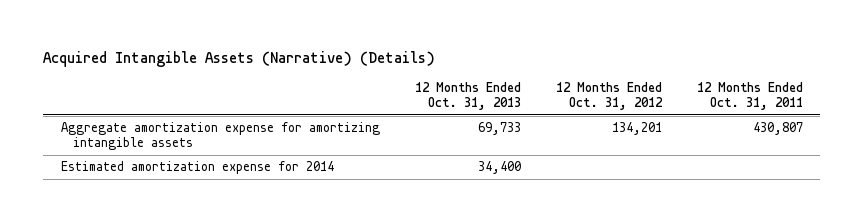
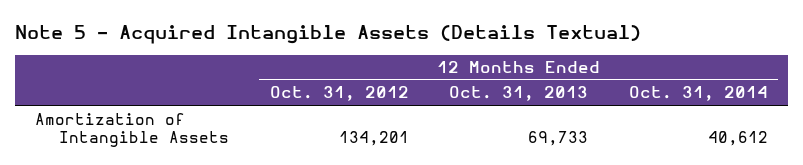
[43,51,436,68] Acquired Intangible Assets (Narrative) (Details) -> [14,24,641,44] Note 5 - Acquired Intangible Assets (Details Textual)
[696,82,803,111] 12 Months Ended Oct. 31, 2011 -> none
none -> [628,86,768,102] Oct. 31, 2014
[60,161,334,175] Estimated amortization expense for 2014 -> none
[60,122,380,151] Aggregate amortization expense for amortizing intangible assets -> [35,112,229,148] Amortization of Intangible Assets

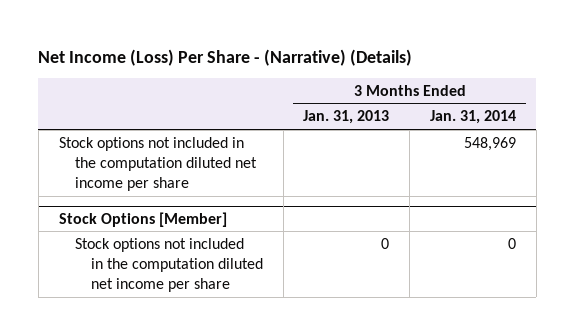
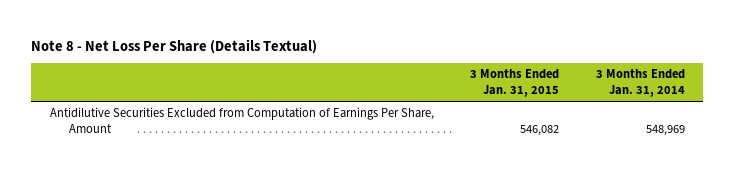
[38,48,413,66] Net Income (Loss) Per Share - (Narrative) (Details) -> [31,38,318,54] Note 8 - Net Loss Per Share (Details Textual)
[303,110,390,125] Jan. 31, 2013 -> none
none -> [470,69,560,98] 3 Months Ended Jan. 31, 2015
[58,211,227,227] Stock Options [Member] -> none
[74,237,263,293] Stock options not included in the computation diluted net income per share -> none
[58,136,257,192] Stock options not included in the computation diluted net income per share -> [49,107,434,134] Antidilutive Securities Excluded from Computation of Earnings Per Share, Amount

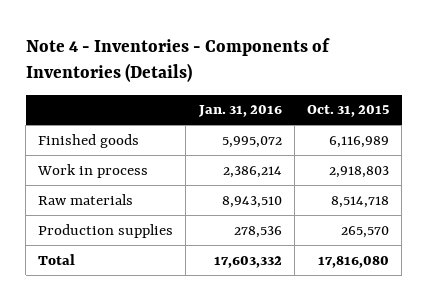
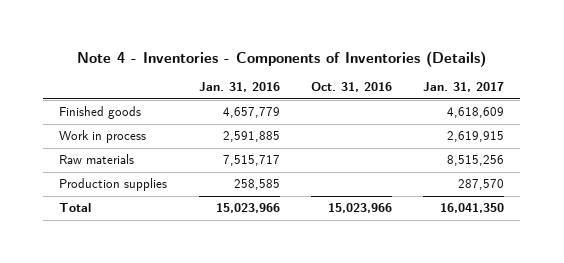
[306,105,389,118] Oct. 31, 2015 -> none
none -> [311,82,393,93] Oct. 31, 2016
none -> [423,82,505,93] Jan. 31, 2017
[221,135,282,148] 5,995,072 -> [222,107,280,119] 4,657,779
[222,165,282,178] 2,386,214 -> [222,131,280,143] 2,591,885
[221,195,282,208] 8,943,510 -> [222,155,280,167] 7,515,717
[233,225,282,238] 278,536 -> [233,179,280,191] 258,585
[213,255,282,268] 17,603,332 -> [215,203,280,214] 15,023,966

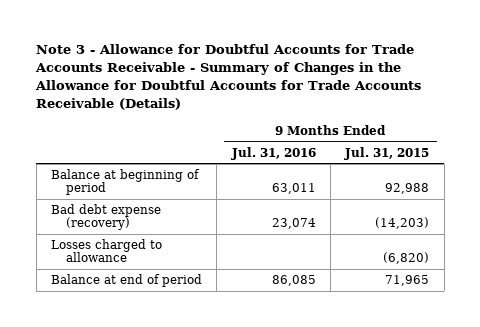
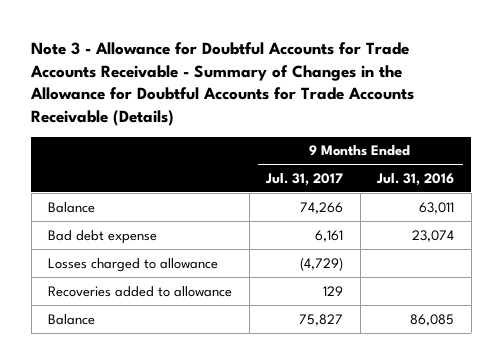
[344,146,430,160] Jul. 31, 2015 -> none
none -> [265,172,344,186] Jul. 31, 2017
[51,169,201,196] Balance at beginning of period -> [48,201,96,213] Balance
[51,204,162,231] Bad debt expense (recovery) -> [48,229,158,244] Bad debt expense
none -> [48,285,233,297] Recoveries added to allowance
[51,274,203,288] Balance at end of period -> [48,313,96,325] Balance

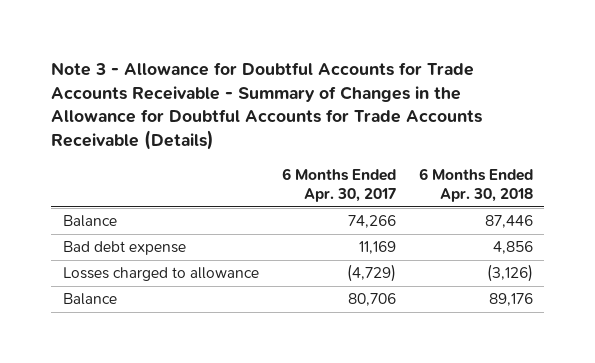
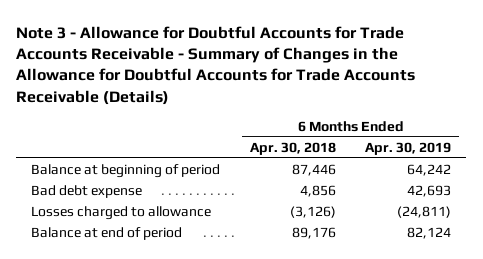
[281,167,396,202] 6 Months Ended Apr. 30, 2017 -> none
none -> [365,141,452,155] Apr. 30, 2019
[62,214,117,227] Balance -> [31,163,221,178] Balance at beginning of period
[62,292,117,305] Balance -> [31,226,183,240] Balance at end of period

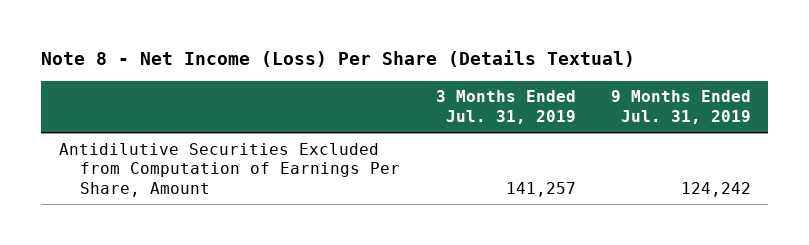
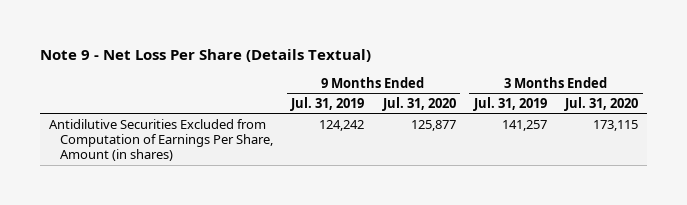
[41,50,636,68] Note 8 - Net Income (Loss) Per Share (Details Textual) -> [39,48,371,62] Note 9 - Net Loss Per Share (Details Textual)
none -> [381,96,456,111] Jul. 31, 2020
none -> [564,96,639,111] Jul. 31, 2020
[58,142,401,197] Antidilutive Securities Excluded from Computation of Earnings Per Share, Amount -> [48,118,274,162] Antidilutive Securities Excluded from Computation of Earnings Per Share, Amount (in shares)

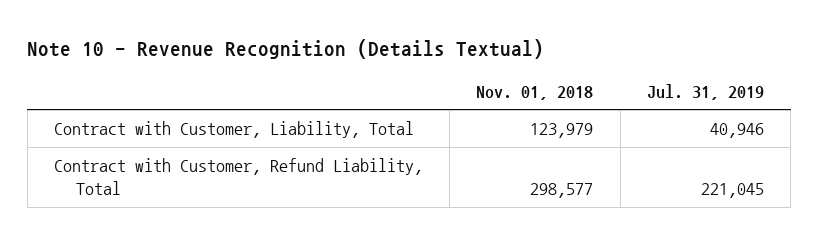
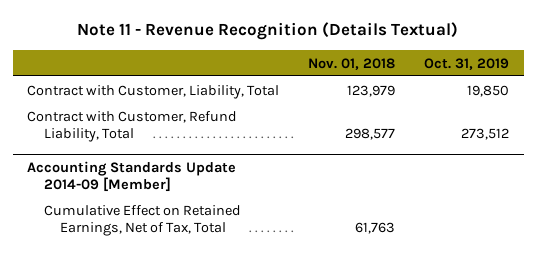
[27,38,545,59] Note 10 - Revenue Recognition (Details Textual) -> [77,22,459,41] Note 11 - Revenue Recognition (Details Textual)
[646,83,764,100] Jul. 31, 2019 -> none
none -> [424,57,510,70] Oct. 31, 2019
none -> [27,161,237,192] Accounting Standards Update 2014-09 [Member]
none -> [43,204,241,236] Cumulative Effect on Retained Earnings, Net of Tax, Total

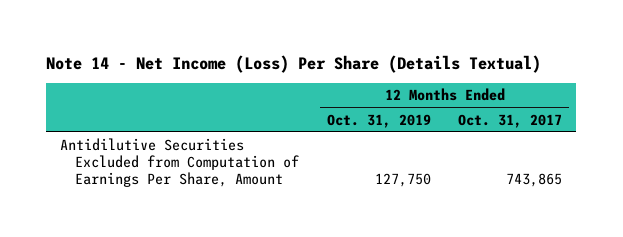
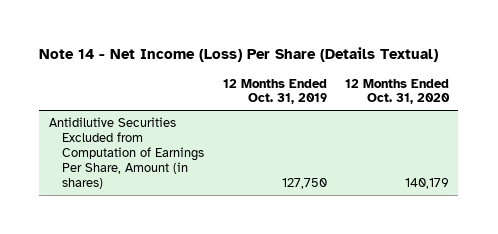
[458,113,563,128] Oct. 31, 2017 -> none
none -> [345,78,451,105] 12 Months Ended Oct. 31, 2020
[60,138,300,187] Antidilutive Securities Excluded from Computation of Earnings Per Share, Amount -> [48,117,204,189] Antidilutive Securities Excluded from Computation of Earnings Per Share, Amount (in shares)

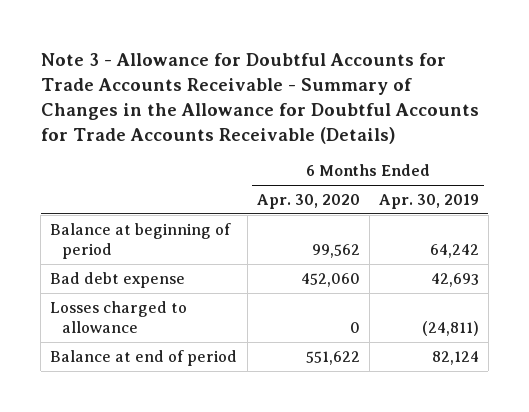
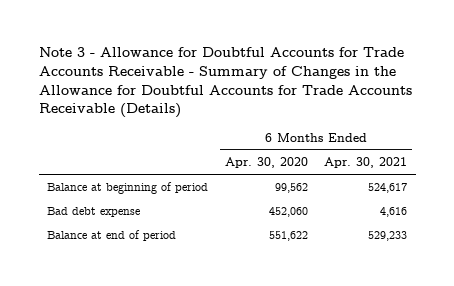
[378,194,479,210] Apr. 30, 2019 -> none
none -> [324,157,408,169] Apr. 30, 2021
[50,300,188,333] Losses charged to allowance -> none

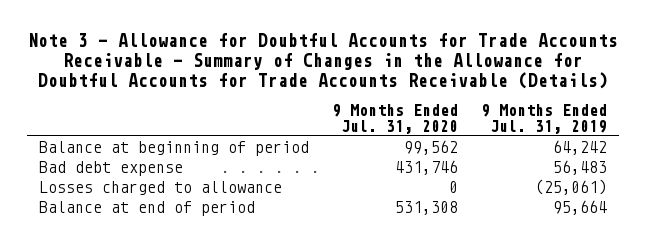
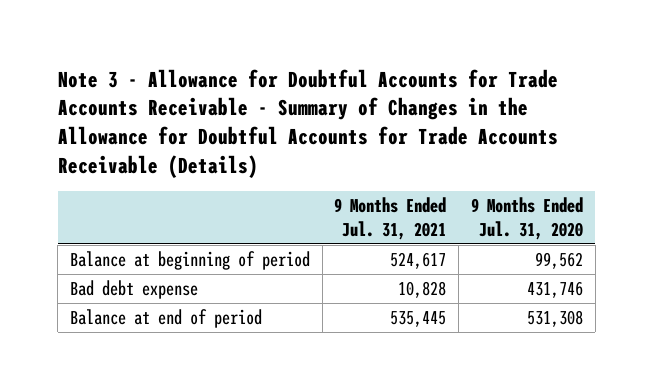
[481,103,608,134] 9 Months Ended Jul. 31, 2019 -> none
none -> [334,197,447,240] 9 Months Ended Jul. 31, 2021
[38,181,282,196] Losses charged to allowance -> none

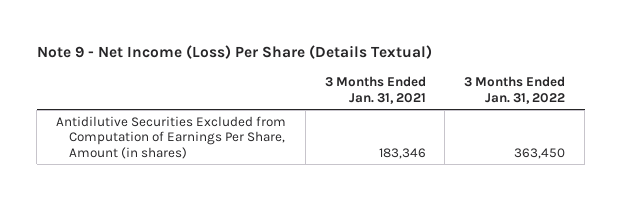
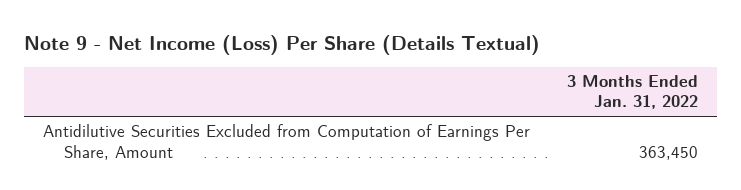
[324,76,426,104] 3 Months Ended Jan. 31, 2021 -> none
[55,115,286,160] Antidilutive Securities Excluded from Computation of Earnings Per Share, Amount (in shares) -> [42,124,530,160] Antidilutive Securities Excluded from Computation of Earnings Per Share, Amount

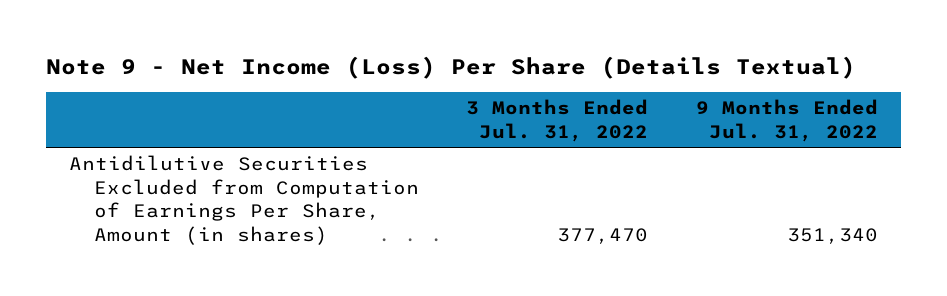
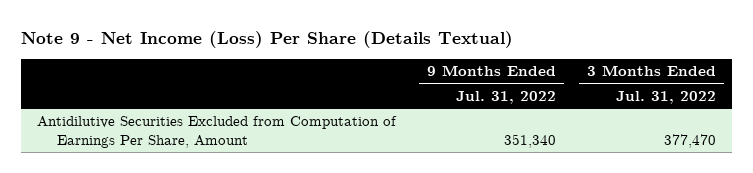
[69,155,419,245] Antidilutive Securities Excluded from Computation of Earnings Per Share, Amount (in shares) -> [36,116,397,148] Antidilutive Securities Excluded from Computation of Earnings Per Share, Amount

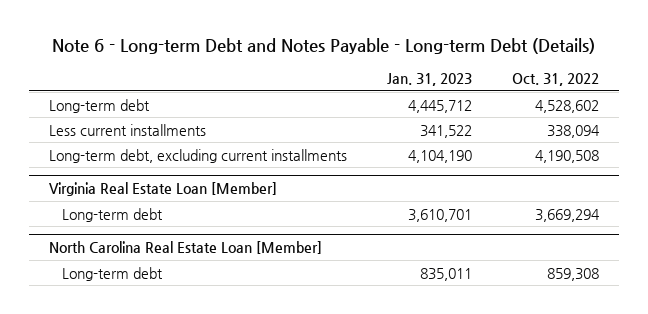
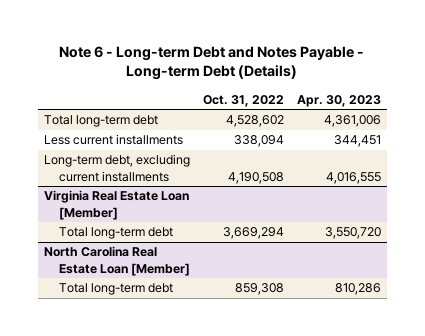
[387,73,473,87] Jan. 31, 2023 -> none
none -> [296,94,381,107] Apr. 30, 2023
[49,98,151,113] Long-term debt -> [43,115,158,128] Total long-term debt
[61,207,163,222] Long-term debt -> [59,227,174,240] Total long-term debt
[61,266,163,281] Long-term debt -> [59,283,174,296] Total long-term debt

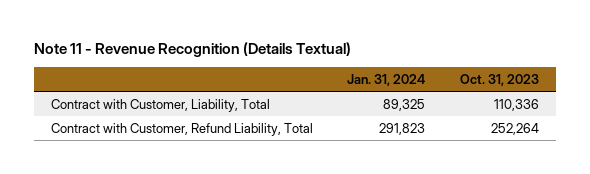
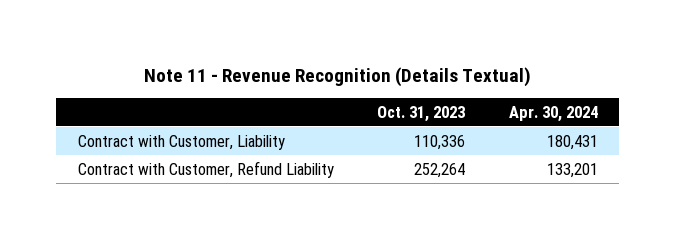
[347,73,426,86] Jan. 31, 2024 -> none
none -> [508,105,598,122] Apr. 30, 2024
[51,98,271,112] Contract with Customer, Liability, Total -> [78,134,286,150] Contract with Customer, Liability
[51,122,314,136] Contract with Customer, Refund Liability, Total -> [78,160,335,178] Contract with Customer, Refund Liability

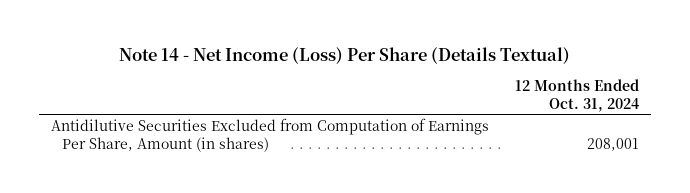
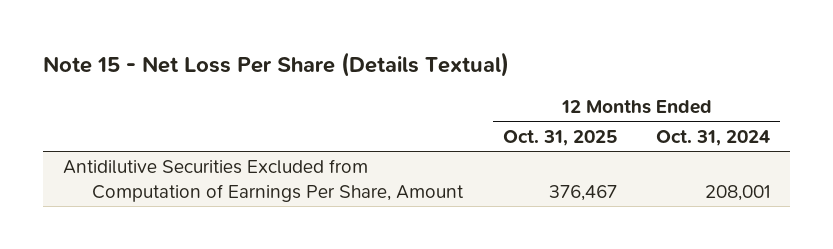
[119,46,571,64] Note 14 - Net Income (Loss) Per Share (Details Textual) -> [42,52,509,78] Note 15 - Net Loss Per Share (Details Textual)
none -> [502,129,617,146] Oct. 31, 2025
[51,117,490,152] Antidilutive Securities Excluded from Computation of Earnings Per Share, Amount (in shares) -> [62,159,465,202] Antidilutive Securities Excluded from Computation of Earnings Per Share, Amount

